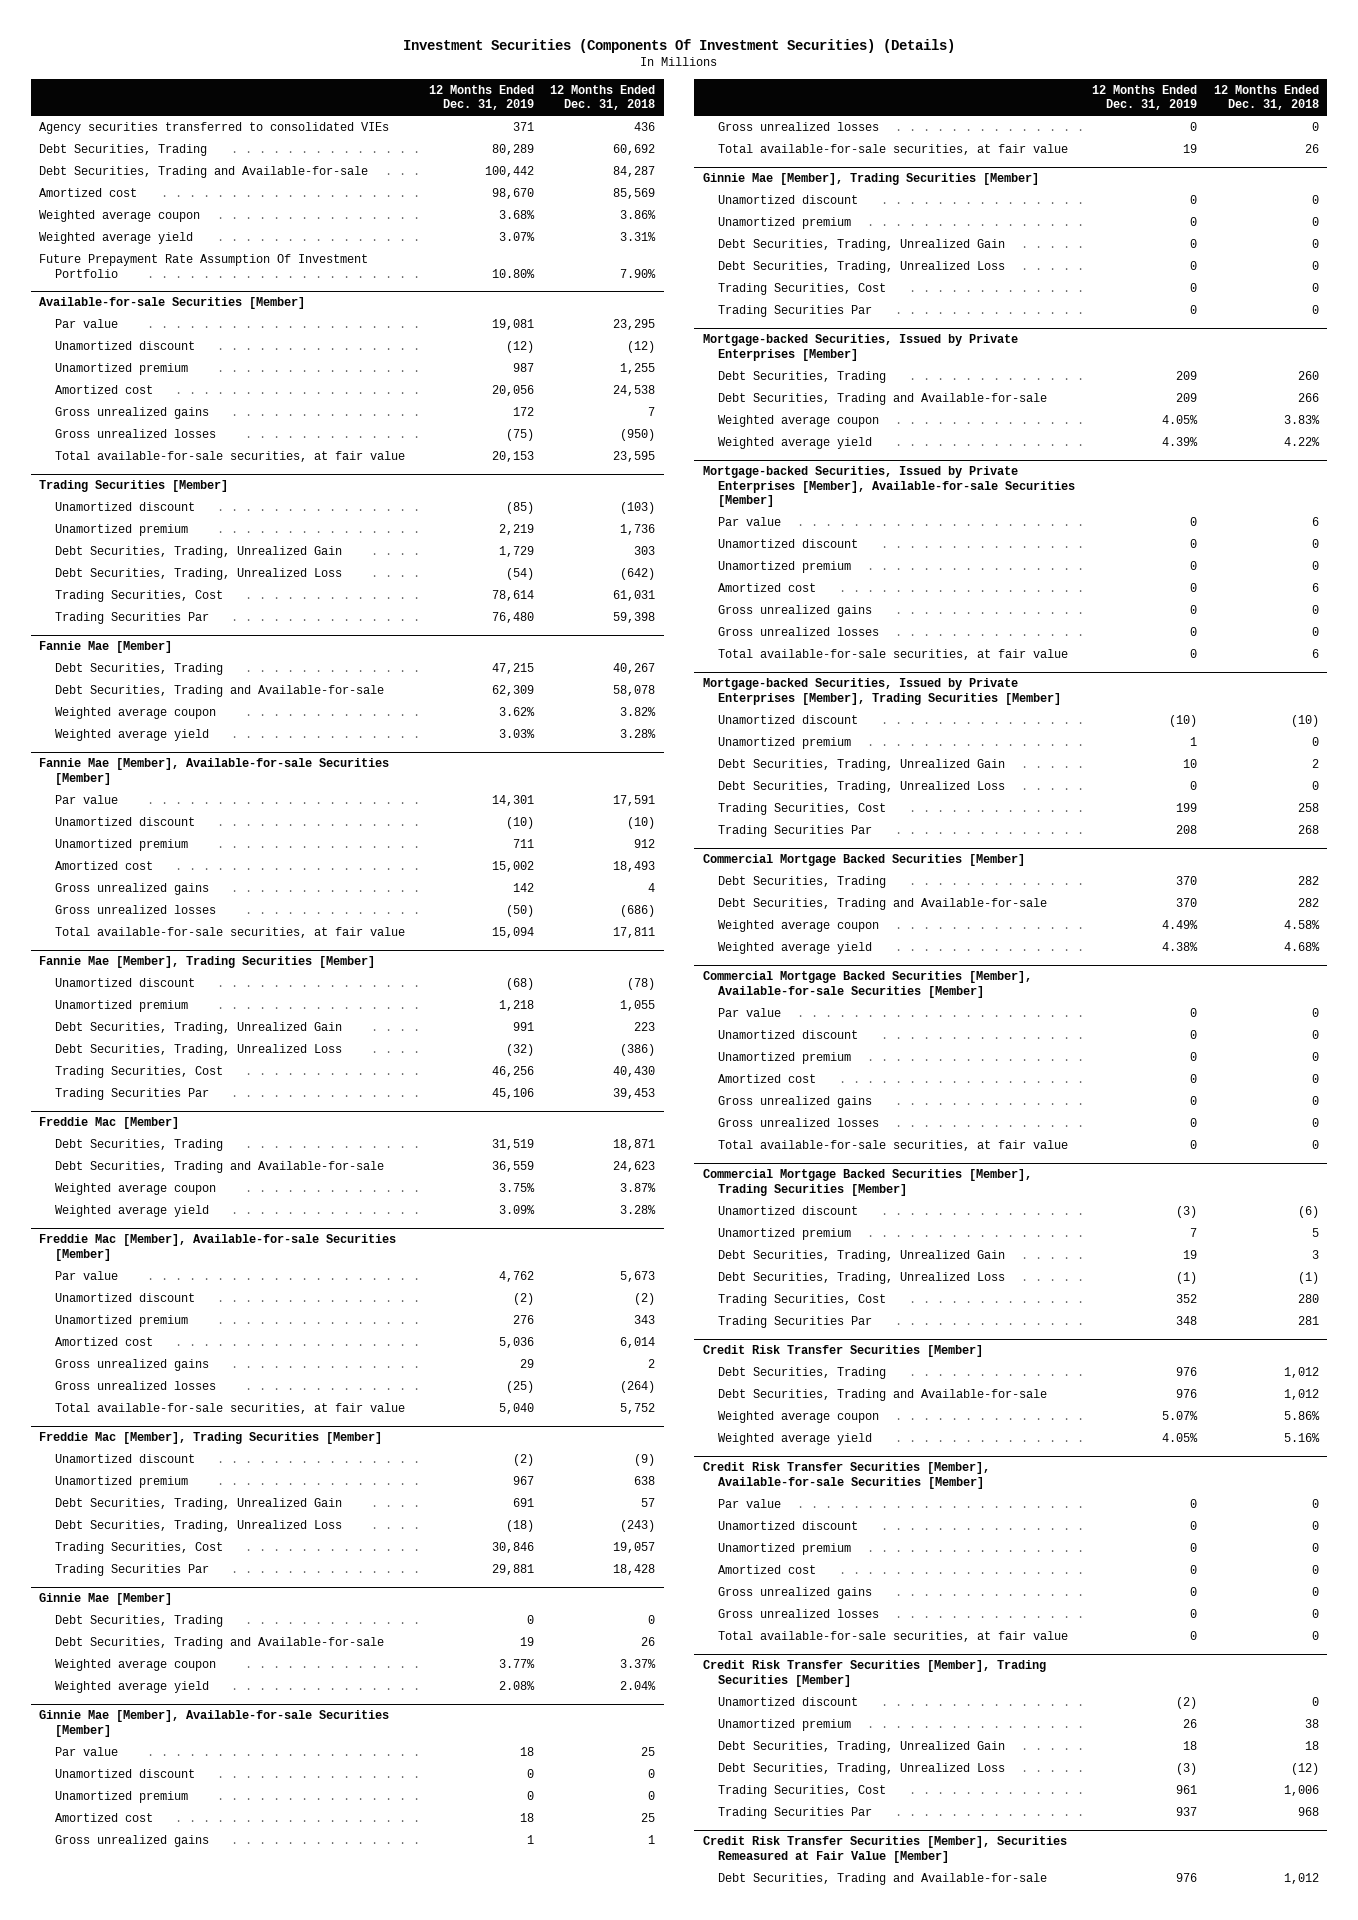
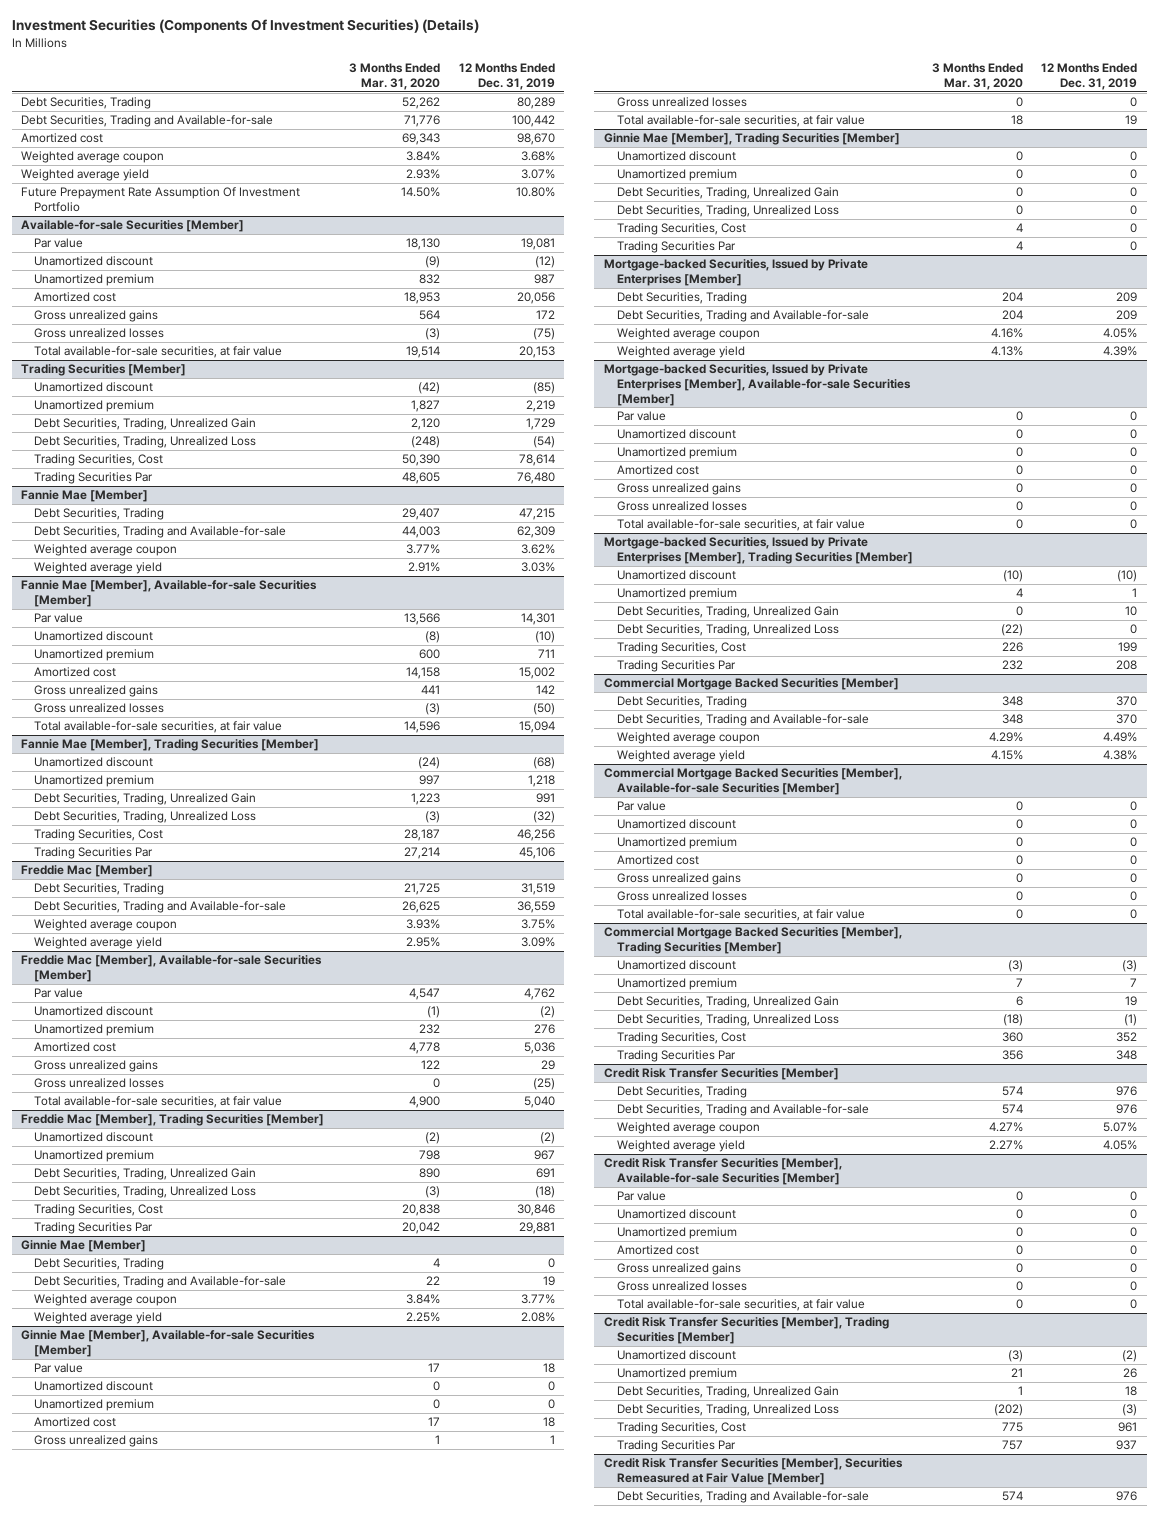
[550,84,656,111] 12 Months Ended Dec. 31, 2018 -> none
none -> [349,63,441,90] 3 Months Ended Mar. 31, 2020
[39,121,390,134] Agency securities transferred to consolidated VIEs -> none

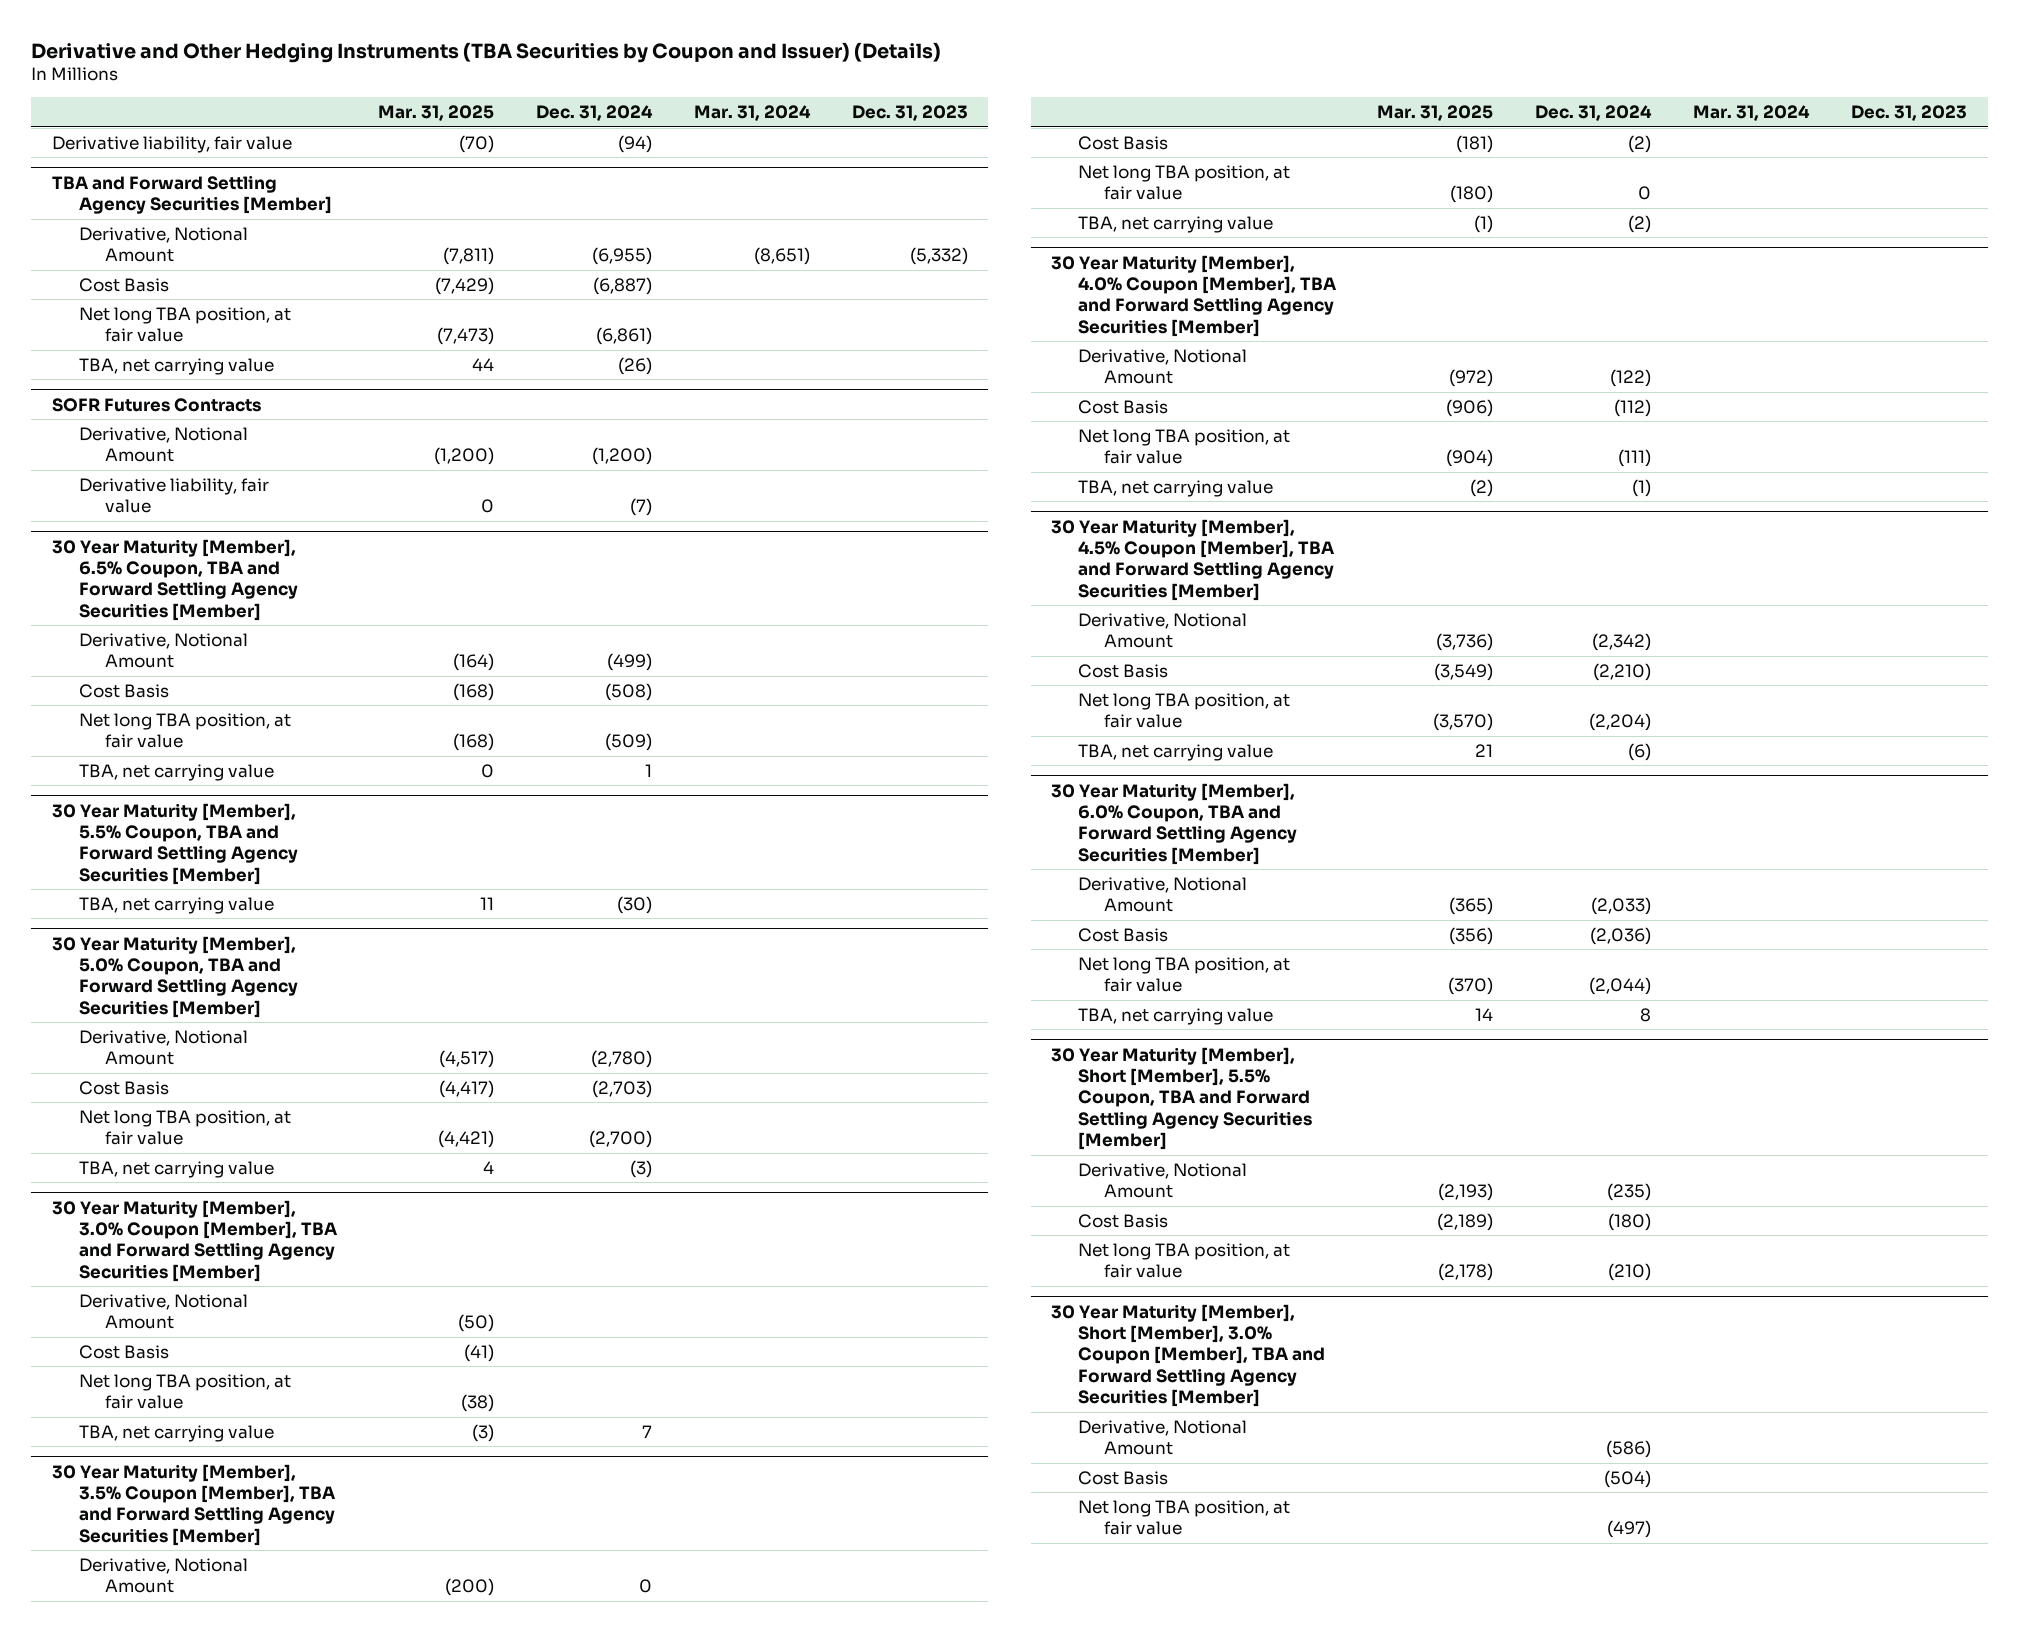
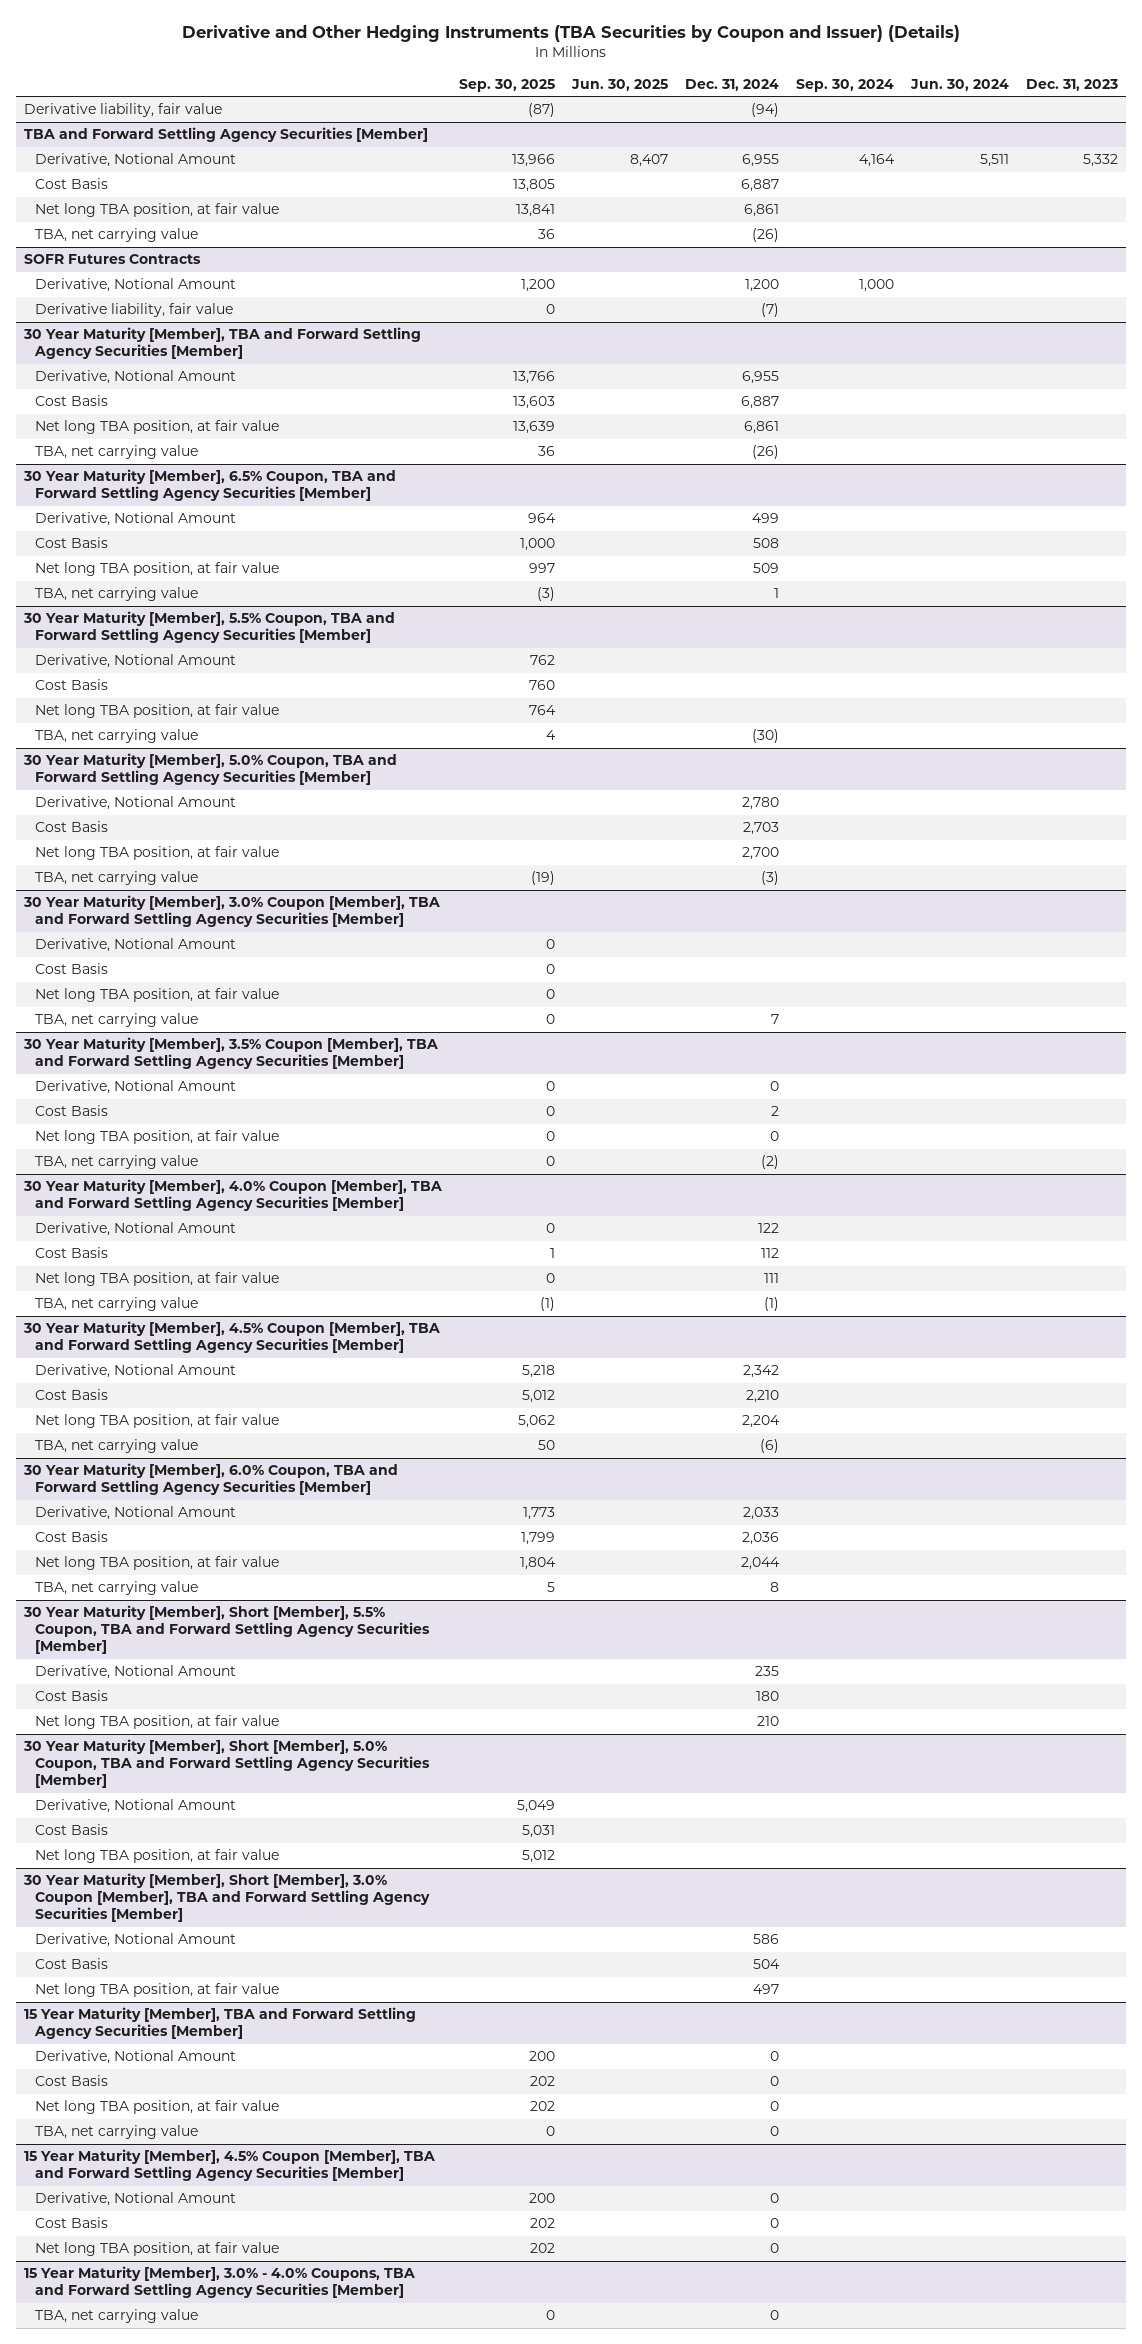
[378,105,495,122] Mar. 31, 2025 -> none
[693,105,811,122] Mar. 31, 2024 -> none
none -> [459,78,556,92] Sep. 30, 2025
none -> [571,78,669,91] Jun. 30, 2025
none -> [796,78,895,92] Sep. 30, 2024
none -> [910,78,1010,91] Jun. 30, 2024
[592,247,653,266] (6,955) -> [742,154,780,168] 6,955
[909,247,968,266] (5,332) -> [1082,154,1118,168] 5,332
[593,276,653,295] (6,887) -> [741,179,780,193] 6,887
[596,327,653,346] (6,861) -> [744,204,780,218] 6,861
[592,447,653,466] (1,200) -> [745,279,780,293] 1,200
none -> [23,327,422,360] 30 Year Maturity [Member], TBA and Forward Settling Agency Securities [Member]
none -> [34,370,236,385] Derivative, Notional Amount
none -> [34,395,108,407] Cost Basis
none -> [34,420,279,435] Net long TBA position, at fair value
none -> [34,445,198,460] TBA, net carrying value
[607,653,653,672] (499) -> [752,513,780,524] 499
[605,682,653,701] (508) -> [753,538,780,549] 508
[605,733,653,752] (509) -> [753,563,780,574] 509
none -> [34,654,236,669] Derivative, Notional Amount
none -> [34,679,108,691] Cost Basis
none -> [34,704,279,719] Net long TBA position, at fair value
[591,1050,653,1069] (2,780) -> [742,797,780,811] 2,780
[592,1079,653,1098] (2,703) -> [743,822,780,836] 2,703
[589,1130,653,1149] (2,700) -> [742,847,780,861] 2,700
[1628,134,1652,153] (2) -> [771,1106,780,1117] 2
[1610,369,1652,388] (122) -> [758,1223,780,1234] 122
[1614,398,1652,417] (112) -> [761,1248,780,1259] 112
[1618,449,1652,468] (111) -> [764,1273,780,1284] 111
[1592,633,1652,652] (2,342) -> [743,1365,780,1379] 2,342
[1593,662,1652,681] (2,210) -> [746,1390,780,1404] 2,210
[1589,713,1652,732] (2,204) -> [742,1415,781,1429] 2,204
[1591,897,1652,916] (2,033) -> [743,1507,780,1521] 2,033
[1590,926,1652,945] (2,036) -> [742,1532,780,1546] 2,036
[1589,977,1652,996] (2,044) -> [741,1557,781,1571] 2,044
[1607,1183,1652,1202] (235) -> [755,1666,780,1677] 235
[1608,1212,1652,1231] (180) -> [756,1691,780,1702] 180
[1608,1263,1652,1282] (210) -> [757,1716,780,1727] 210
none -> [23,1739,430,1789] 30 Year Maturity [Member], Short [Member], 5.0% Coupon, TBA and Forward Settling Agency Securities [Member]
none -> [34,1799,236,1814] Derivative, Notional Amount
none -> [34,1824,108,1836] Cost Basis
none -> [34,1849,279,1864] Net long TBA position, at fair value
[1606,1440,1652,1459] (586) -> [753,1934,780,1945] 586
[1604,1469,1652,1488] (504) -> [753,1959,781,1970] 504
[1607,1520,1652,1539] (497) -> [753,1984,780,1995] 497
none -> [24,2007,417,2040] 15 Year Maturity [Member], TBA and Forward Settling Agency Securities [Member]
none -> [34,2050,236,2065] Derivative, Notional Amount
none -> [34,2075,108,2087] Cost Basis
none -> [34,2100,279,2115] Net long TBA position, at fair value
none -> [34,2125,198,2140] TBA, net carrying value
none -> [24,2149,436,2182] 15 Year Maturity [Member], 4.5% Coupon [Member], TBA and Forward Settling Agency Securities [Member]
none -> [34,2192,236,2207] Derivative, Notional Amount
none -> [34,2217,108,2229] Cost Basis
none -> [34,2242,279,2257] Net long TBA position, at fair value
none -> [24,2266,416,2299] 15 Year Maturity [Member], 3.0% - 4.0% Coupons, TBA and Forward Settling Agency Securities [Member]
none -> [34,2309,198,2324] TBA, net carrying value

